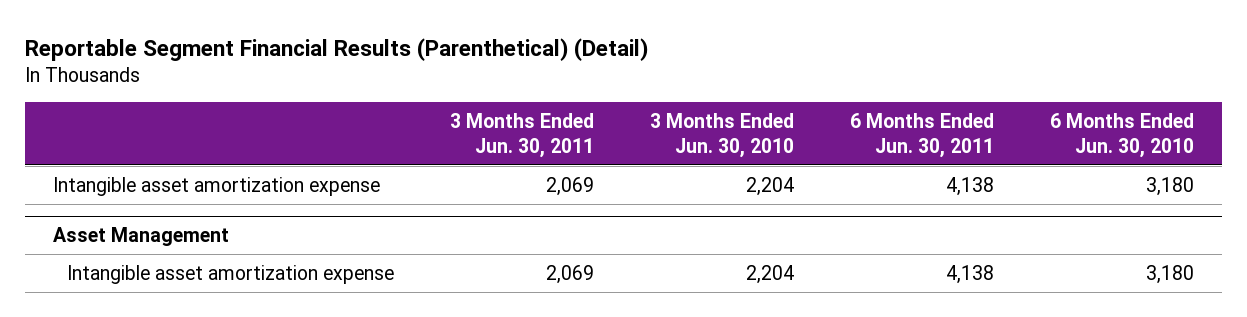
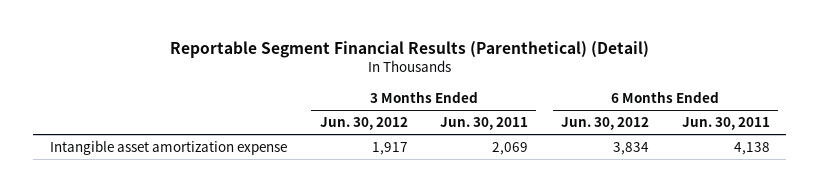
[650,113,795,158] 3 Months Ended Jun. 30, 2010 -> none
[1049,113,1194,158] 6 Months Ended Jun. 30, 2010 -> none
none -> [319,117,408,131] Jun. 30, 2012
none -> [560,117,649,131] Jun. 30, 2012
[53,227,230,247] Asset Management -> none
[67,264,395,284] Intangible asset amortization expense -> none

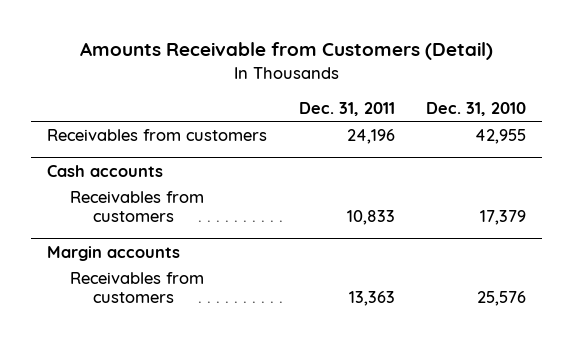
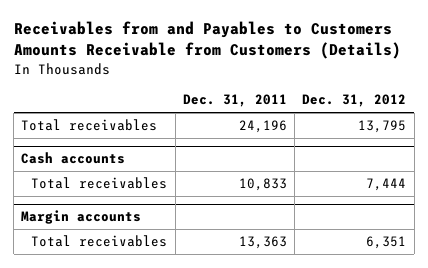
[79,42,493,61] Amounts Receivable from Customers (Detail) -> [13,21,401,60] Receivables from and Payables to Customers Amounts Receivable from Customers (Details)
[426,102,527,117] Dec. 31, 2010 -> none
none -> [302,94,407,108] Dec. 31, 2012
[46,128,267,141] Receivables from customers -> [21,119,158,132] Total receivables
[69,190,204,223] Receivables from customers -> [31,177,168,190] Total receivables
[69,271,204,304] Receivables from customers -> [31,235,168,248] Total receivables

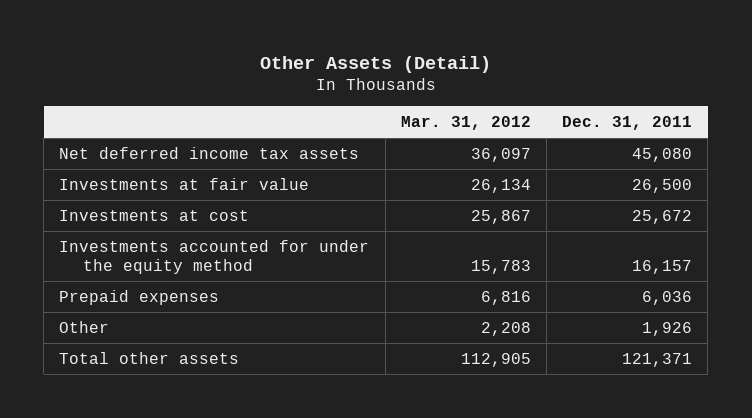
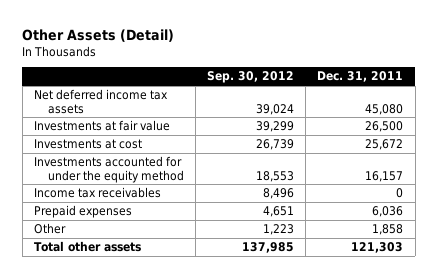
[400,115,531,130] Mar. 31, 2012 -> none
none -> [206,71,294,84] Sep. 30, 2012
none -> [34,187,162,199] Income tax receivables
[642,321,693,336] 1,926 -> [372,224,404,236] 1,858
[622,352,693,367] 121,371 -> [351,242,404,254] 121,303

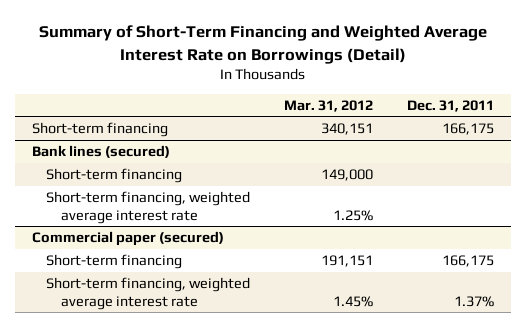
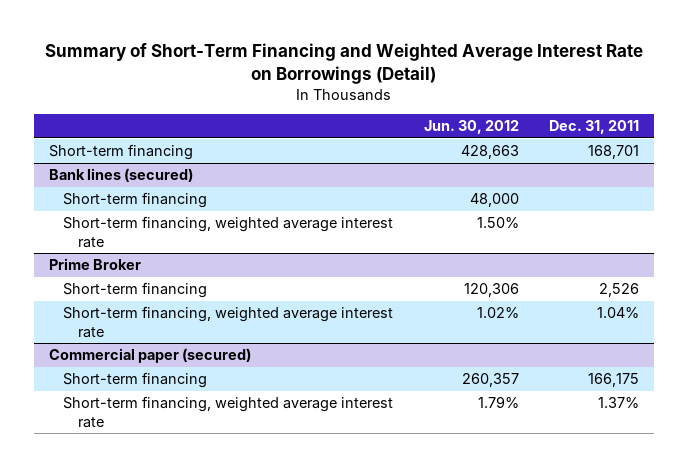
[284,99,374,112] Mar. 31, 2012 -> none
none -> [423,120,519,135] Jun. 30, 2012
[441,123,494,136] 166,175 -> [587,145,639,160] 168,701
none -> [49,258,142,271] Prime Broker
none -> [63,282,208,299] Short-term financing
none -> [63,306,394,338] Short-term financing, weighted average interest rate

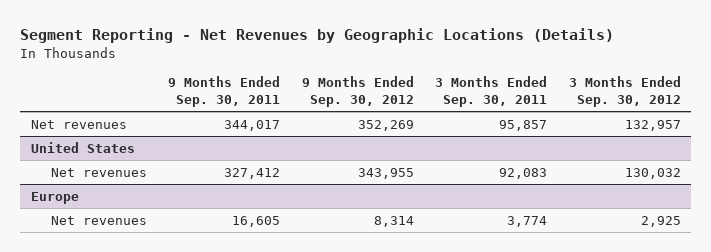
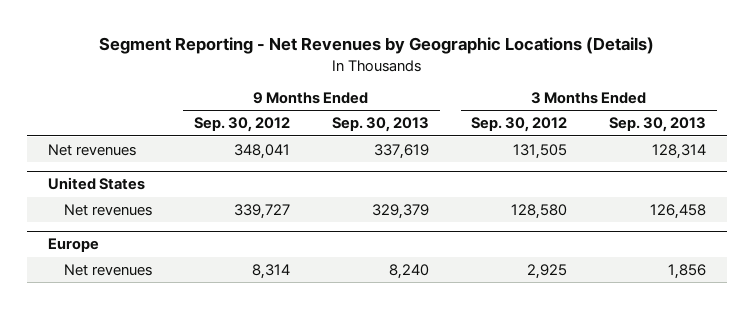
[168,76,281,107] 9 Months Ended Sep. 30, 2011 -> none
[435,76,548,107] 3 Months Ended Sep. 30, 2011 -> none
none -> [332,117,430,133] Sep. 30, 2013
none -> [609,117,707,133] Sep. 30, 2013
[357,119,414,131] 352,269 -> [233,143,290,159] 348,041
[624,119,681,131] 132,957 -> [513,143,568,159] 131,505
[357,167,414,179] 343,955 -> [233,203,290,219] 339,727
[624,167,681,179] 130,032 -> [511,203,568,219] 128,580

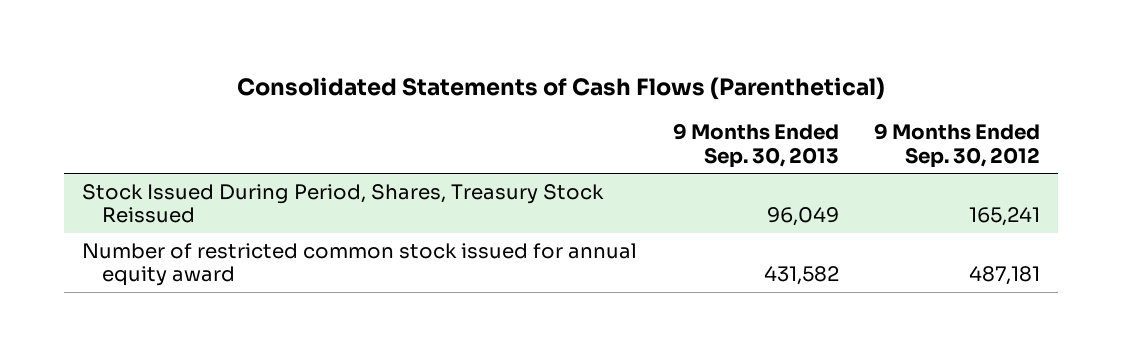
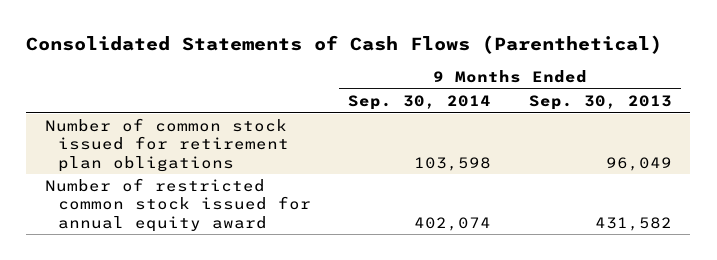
[874,123,1041,168] 9 Months Ended Sep. 30, 2012 -> none
none -> [348,95,492,111] Sep. 30, 2014
[81,183,604,224] Stock Issued During Period, Shares, Treasury Stock Reissued -> [44,118,290,172] Number of common stock issued for retirement plan obligations

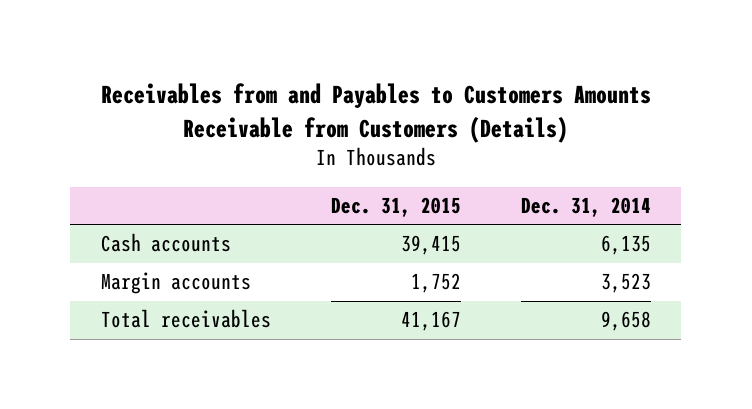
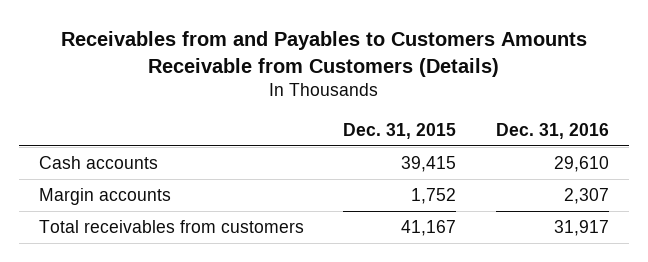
[521,196,652,217] Dec. 31, 2014 -> none
none -> [496,122,610,139] Dec. 31, 2016
[100,309,271,329] Total receivables -> [38,220,304,234] Total receivables from customers

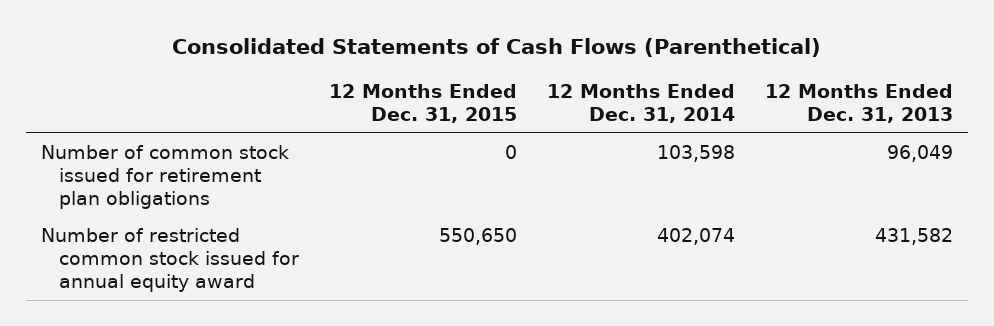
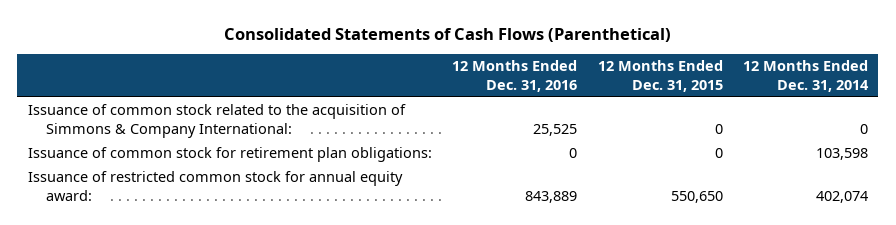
[765,84,954,123] 12 Months Ended Dec. 31, 2013 -> none
none -> [452,60,578,92] 12 Months Ended Dec. 31, 2016
none -> [27,104,406,138] Issuance of common stock related to the acquisition of Simmons & Company International:
[40,145,289,209] Number of common stock issued for retirement plan obligations -> [27,147,432,163] Issuance of common stock for retirement plan obligations:
[40,228,300,292] Number of restricted common stock issued for annual equity award -> [27,171,403,201] Issuance of restricted common stock for annual equity award:

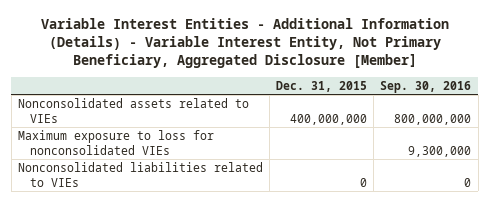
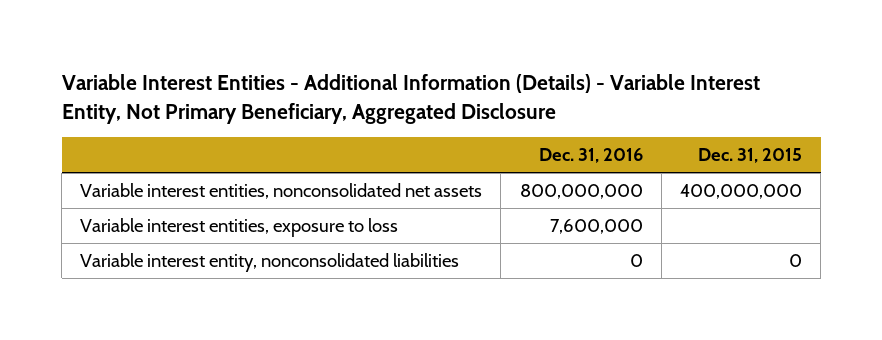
[40,18,449,68] Variable Interest Entities - Additional Information (Details) - Variable Interest Entity, Not Primary Beneficiary, Aggregated Disclosure [Member] -> [61,74,760,124] Variable Interest Entities - Additional Information (Details) - Variable Interest Entity, Not Primary Beneficiary, Aggregated Disclosure
[380,80,472,93] Sep. 30, 2016 -> none
none -> [538,148,643,164] Dec. 31, 2016
[17,98,249,123] Nonconsolidated assets related to VIEs -> [80,182,483,199] Variable interest entities, nonconsolidated net assets
[17,130,214,155] Maximum exposure to loss for nonconsolidated VIEs -> [80,217,399,237] Variable interest entities, exposure to loss
[17,162,263,187] Nonconsolidated liabilities related to VIEs -> [80,252,460,272] Variable interest entity, nonconsolidated liabilities

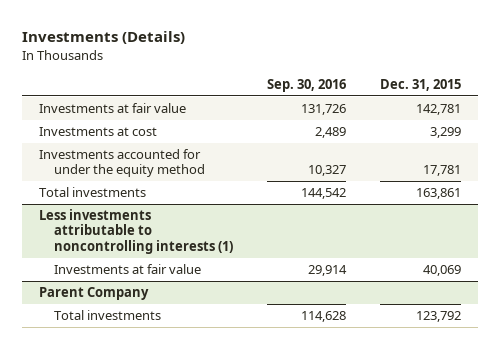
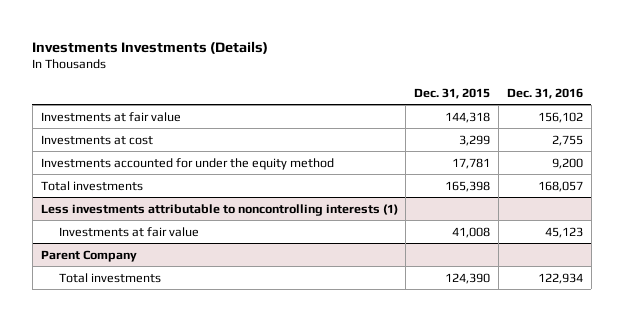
[22,31,186,45] Investments (Details) -> [32,40,269,54] Investments Investments (Details)
[266,78,346,92] Sep. 30, 2016 -> none
none -> [506,87,583,99] Dec. 31, 2016
[415,104,461,116] 142,781 -> [445,111,491,123] 144,318
[415,188,461,200] 163,861 -> [445,180,491,192] 165,398
[422,265,461,277] 40,069 -> [452,226,491,238] 41,008
[415,311,461,323] 123,792 -> [445,272,491,284] 124,390

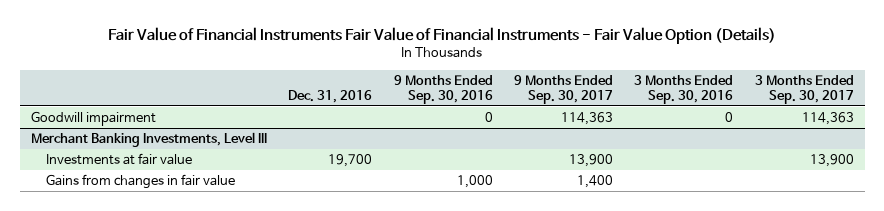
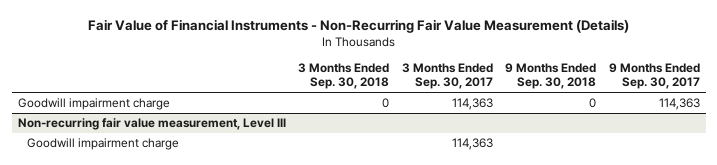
[108,26,777,44] Fair Value of Financial Instruments Fair Value of Financial Instruments - Fair Value Option (Details) -> [87,18,629,33] Fair Value of Financial Instruments - Non-Recurring Fair Value Measurement (Details)
[288,89,373,103] Dec. 31, 2016 -> none
[393,74,493,104] 9 Months Ended Sep. 30, 2016 -> none
[634,74,734,104] 3 Months Ended Sep. 30, 2016 -> none
none -> [298,62,390,90] 3 Months Ended Sep. 30, 2018
none -> [505,62,597,90] 9 Months Ended Sep. 30, 2018
[30,132,267,148] Merchant Banking Investments, Level III -> none
[45,153,192,166] Investments at fair value -> none
[45,174,235,190] Gains from changes in fair value -> none
[30,111,156,127] Goodwill impairment -> [17,98,170,111] Goodwill impairment charge
none -> [17,118,286,131] Non-recurring fair value measurement, Level III
none -> [26,138,179,151] Goodwill impairment charge

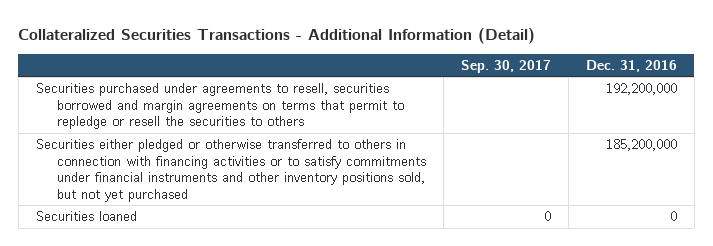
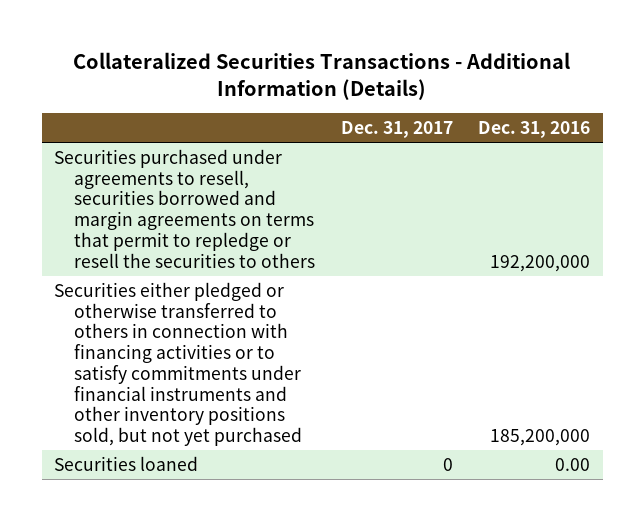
[18,27,536,44] Collateralized Securities Transactions - Additional Information (Detail) -> [73,51,571,100] Collateralized Securities Transactions - Additional Information (Details)
[460,59,551,73] Sep. 30, 2017 -> none
none -> [340,121,453,139] Dec. 31, 2017
[669,211,677,222] 0 -> [555,457,591,471] 0.00

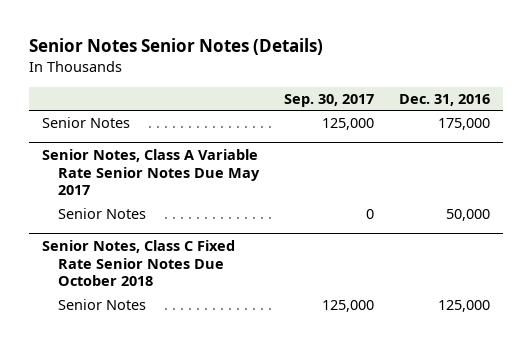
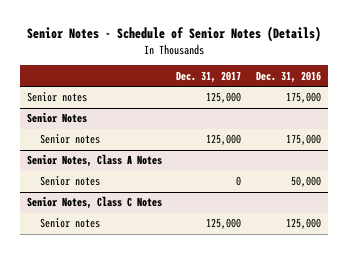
[29,38,324,56] Senior Notes Senior Notes (Details) -> [26,26,321,43] Senior Notes - Schedule of Senior Notes (Details)
[284,93,375,107] Sep. 30, 2017 -> none
none -> [176,70,242,83] Dec. 31, 2017
[41,148,261,196] Senior Notes, Class A Variable Rate Senior Notes Due May 2017 -> none
[41,239,235,287] Senior Notes, Class C Fixed Rate Senior Notes Due October 2018 -> none
[41,116,130,128] Senior Notes -> [27,92,88,103] Senior notes
none -> [27,112,88,124] Senior Notes
[58,207,147,219] Senior Notes -> [40,134,101,145] Senior notes
[446,208,491,221] 50,000 -> [285,134,321,146] 175,000
none -> [27,154,163,168] Senior Notes, Class A Notes
[58,298,147,310] Senior Notes -> [40,176,101,187] Senior notes
[438,299,491,312] 125,000 -> [290,176,321,188] 50,000
none -> [27,196,163,210] Senior Notes, Class C Notes
none -> [40,218,101,229] Senior notes

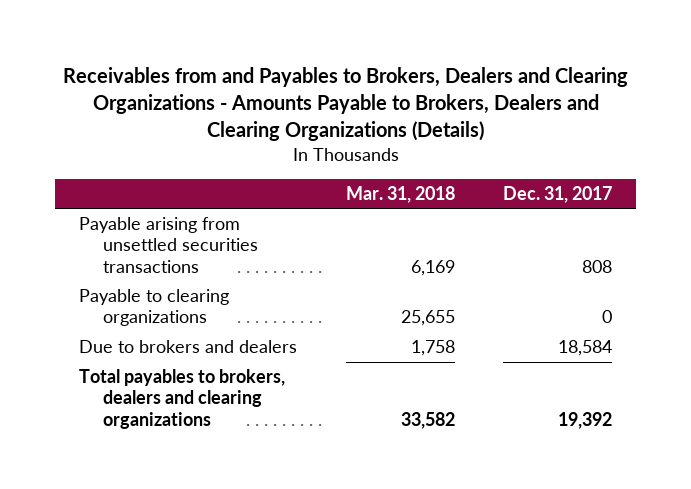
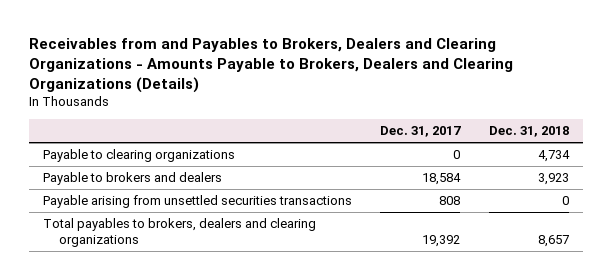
[345,185,455,203] Mar. 31, 2018 -> none
none -> [488,126,569,138] Dec. 31, 2018
[79,340,298,354] Due to brokers and dealers -> [42,172,222,186] Payable to brokers and dealers
[79,217,258,273] Payable arising from unsettled securities transactions -> [42,195,352,209] Payable arising from unsettled securities transactions

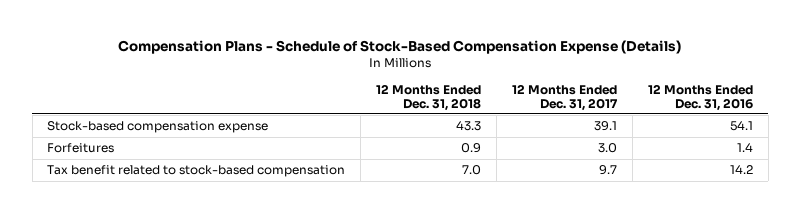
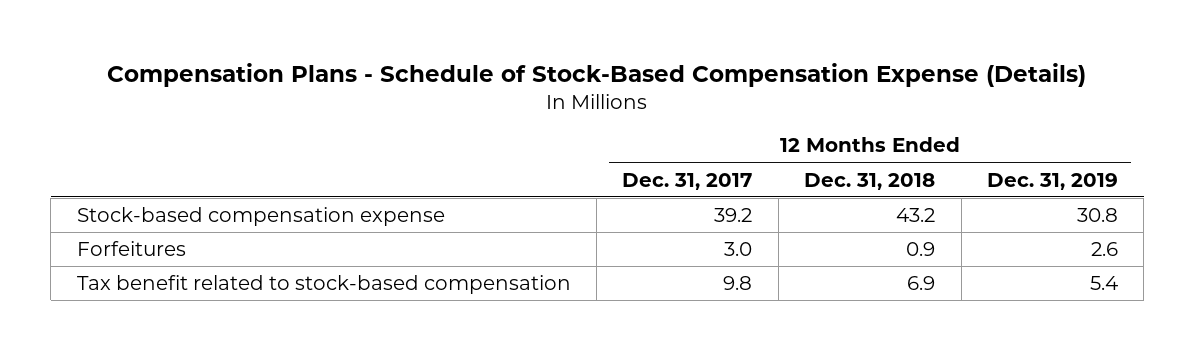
[647,83,753,111] 12 Months Ended Dec. 31, 2016 -> none
none -> [986,172,1118,190] Dec. 31, 2019
[456,121,482,132] 43.3 -> [896,207,936,222] 43.2
[593,121,617,132] 39.1 -> [714,207,753,222] 39.2
[462,165,482,176] 7.0 -> [907,275,936,290] 6.9
[598,165,617,176] 9.7 -> [723,275,753,290] 9.8

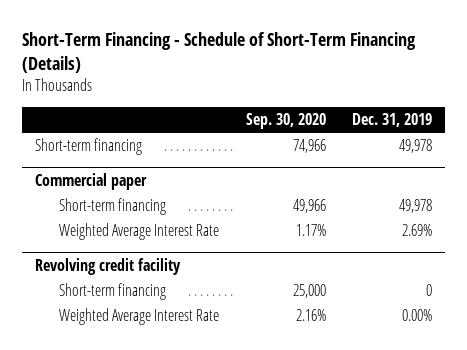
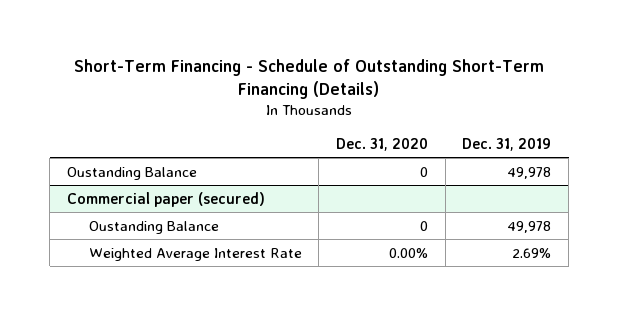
[22,32,417,74] Short-Term Financing - Schedule of Short-Term Financing (Details) -> [74,59,545,100] Short-Term Financing - Schedule of Outstanding Short-Term Financing (Details)
[245,113,326,130] Sep. 30, 2020 -> none
none -> [336,137,429,151] Dec. 31, 2020
[35,138,143,156] Short-term financing -> [66,166,197,180] Oustanding Balance
[35,172,148,190] Commercial paper -> [66,191,265,207] Commercial paper (secured)
[59,198,167,216] Short-term financing -> [88,220,219,234] Oustanding Balance
[35,257,182,275] Revolving credit facility -> none
[59,283,167,301] Short-term financing -> none
[59,308,220,326] Weighted Average Interest Rate -> none

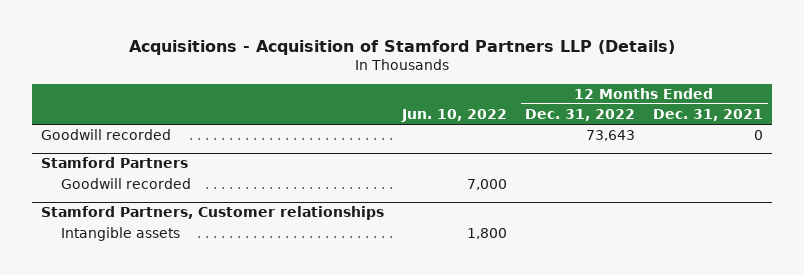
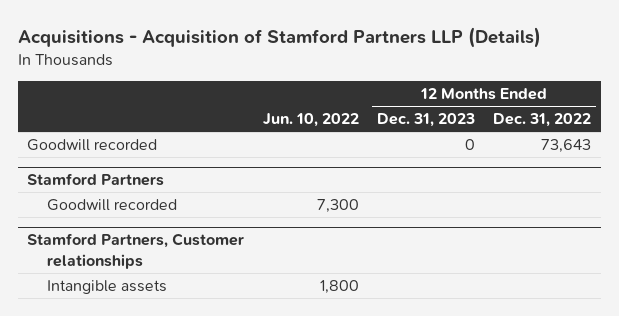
[653,108,764,121] Dec. 31, 2021 -> none
none -> [376,113,475,128] Dec. 31, 2023
[466,179,507,191] 7,000 -> [316,199,359,214] 7,300

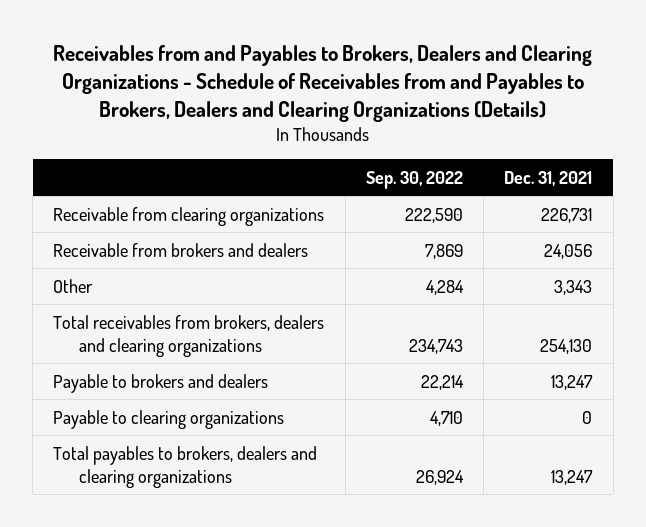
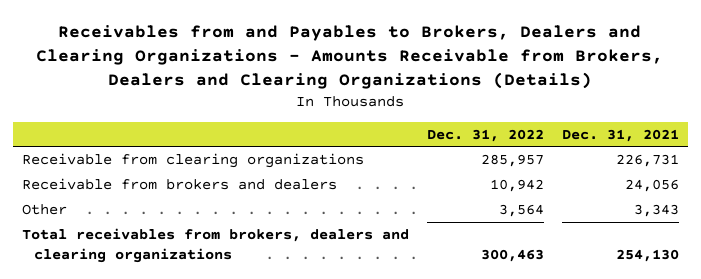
[52,44,592,122] Receivables from and Payables to Brokers, Dealers and Clearing Organizations - Schedule of Receivables from and Payables to Brokers, Dealers and Clearing Organizations (Details) -> [36,25,664,90] Receivables from and Payables to Brokers, Dealers and Clearing Organizations - Amounts Receivable from Brokers, Dealers and Clearing Organizations (Details)
[365,170,463,189] Sep. 30, 2022 -> none
none -> [426,128,544,142] Dec. 31, 2022
[53,373,269,393] Payable to brokers and dealers -> none
[53,409,285,429] Payable to clearing organizations -> none
[53,445,318,488] Total payables to brokers, dealers and clearing organizations -> none

